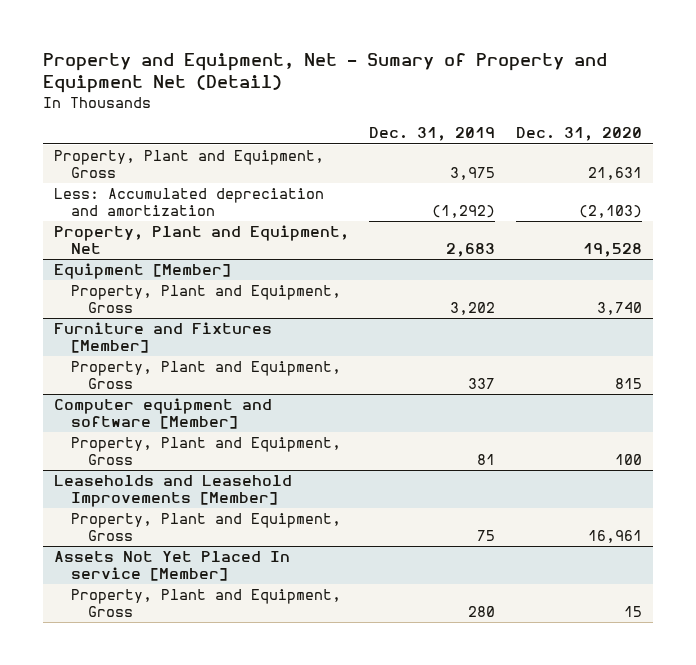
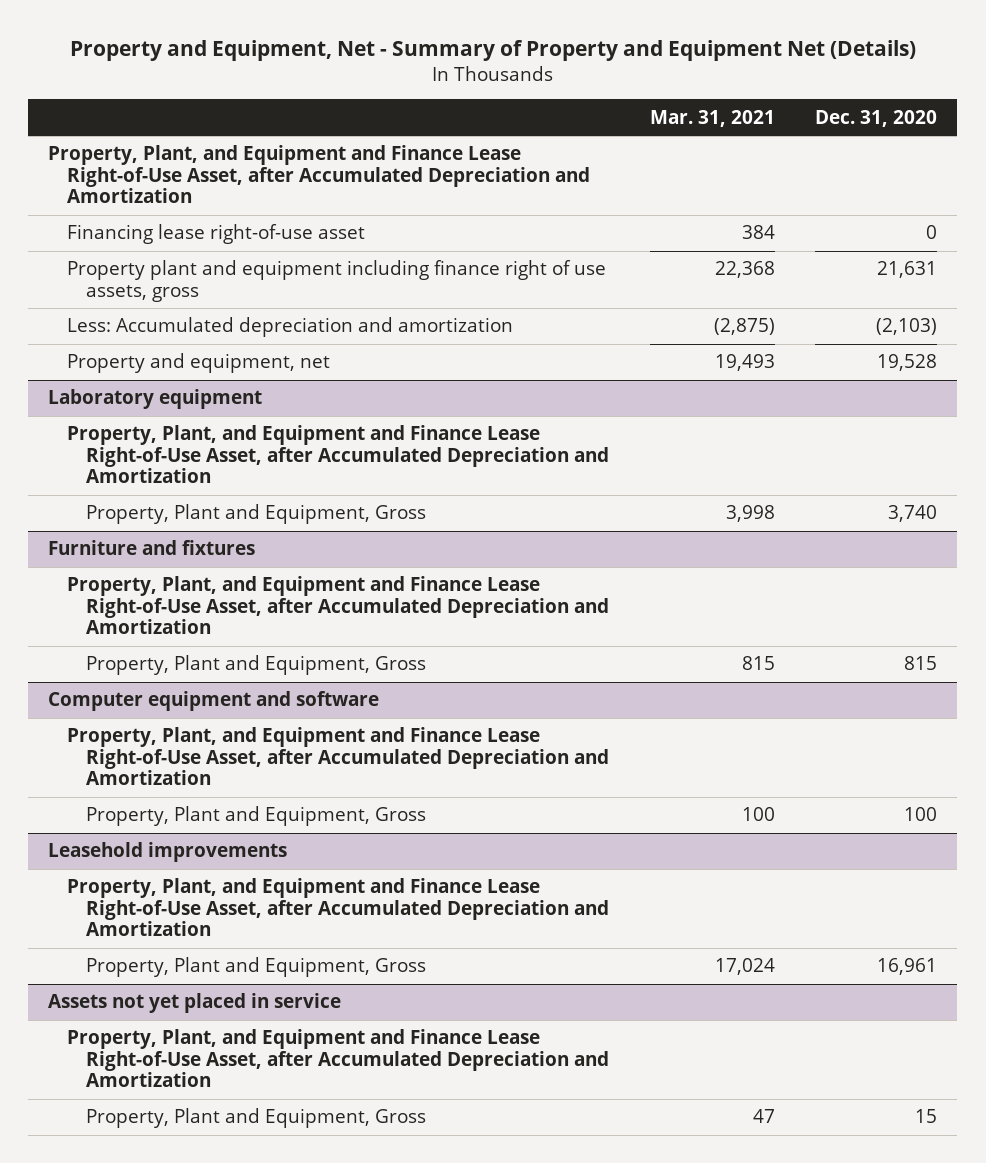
[43,52,608,94] Property and Equipment, Net - Sumary of Property and Equipment Net (Detail) -> [69,40,916,62] Property and Equipment, Net - Summary of Property and Equipment Net (Details)
[369,127,496,142] Dec. 31, 2019 -> none
none -> [649,109,775,127] Mar. 31, 2021
none -> [48,145,591,204] Property, Plant, and Equipment and Finance Lease Right-of-Use Asset, after Accumulated Depreciation and Amortization
none -> [67,224,366,245] Financing lease right-of-use asset
[53,150,324,179] Property, Plant and Equipment, Gross -> [67,260,607,302] Property plant and equipment including finance right of use assets, gross
[53,225,349,255] Property, Plant and Equipment, Net -> [67,353,331,374] Property and equipment, net
[53,263,231,280] Equipment [Member] -> [48,389,263,410] Laboratory equipment
none -> [67,425,610,484] Property, Plant, and Equipment and Finance Lease Right-of-Use Asset, after Accumulated Depreciation and Amortization
[53,322,272,354] Furniture and Fixtures [Member] -> [48,540,256,556] Furniture and fixtures
none -> [67,576,610,635] Property, Plant, and Equipment and Finance Lease Right-of-Use Asset, after Accumulated Depreciation and Amortization
[53,398,272,430] Computer equipment and software [Member] -> [48,691,380,712] Computer equipment and software
none -> [67,727,610,786] Property, Plant, and Equipment and Finance Lease Right-of-Use Asset, after Accumulated Depreciation and Amortization
[53,475,292,508] Leaseholds and Leasehold Improvements [Member] -> [48,842,288,863] Leasehold improvements
none -> [67,878,610,937] Property, Plant, and Equipment and Finance Lease Right-of-Use Asset, after Accumulated Depreciation and Amortization
[53,551,290,582] Assets Not Yet Placed In service [Member] -> [48,993,342,1014] Assets not yet placed in service
none -> [67,1029,610,1088] Property, Plant, and Equipment and Finance Lease Right-of-Use Asset, after Accumulated Depreciation and Amortization

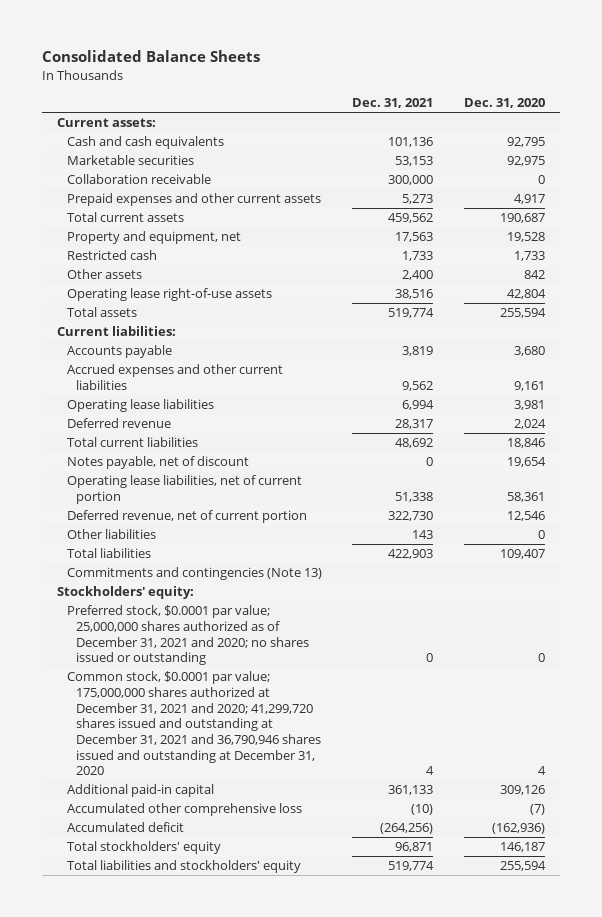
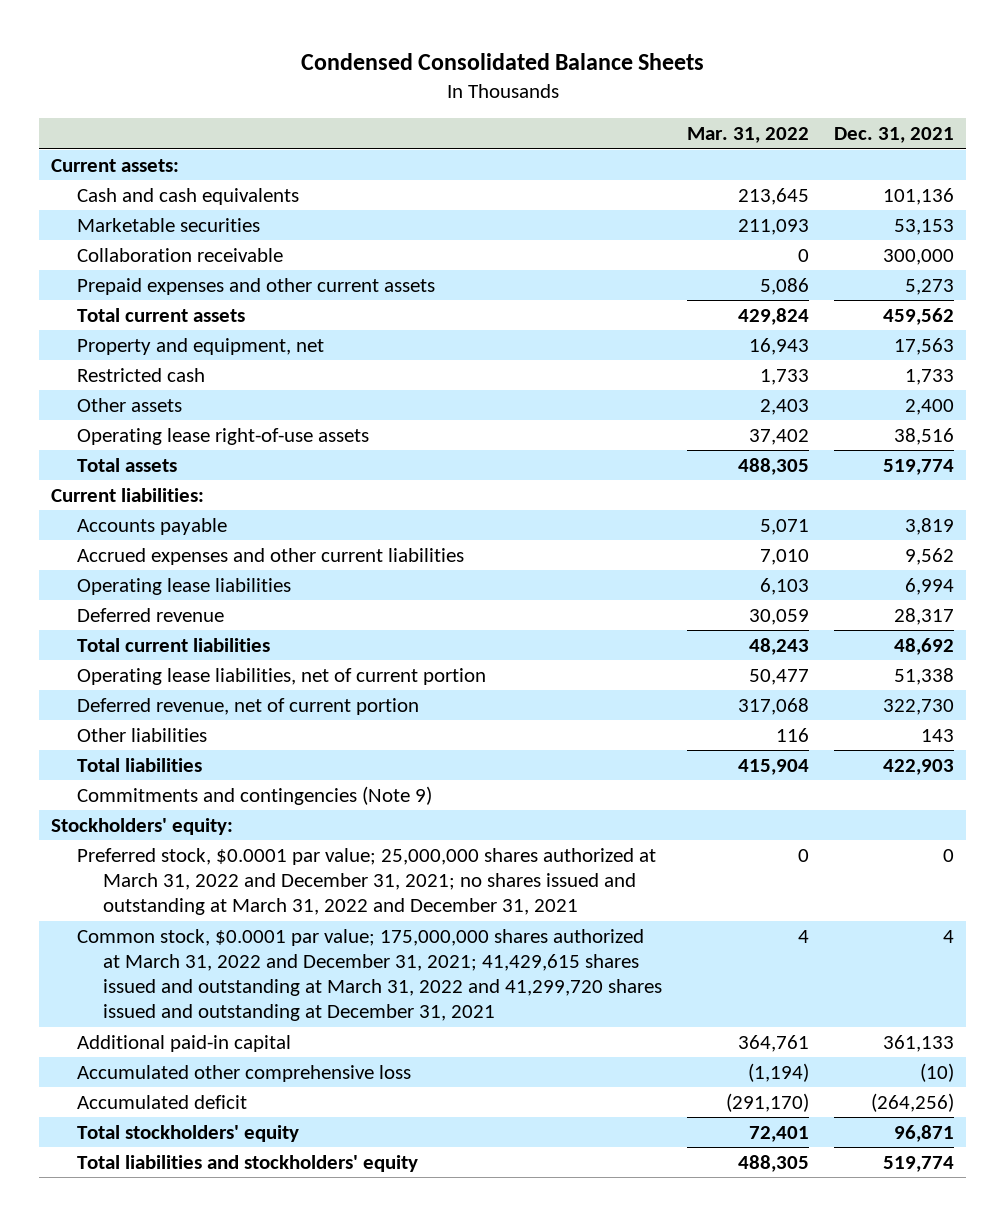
[42,50,261,63] Consolidated Balance Sheets -> [300,53,704,71] Condensed Consolidated Balance Sheets
[463,98,545,109] Dec. 31, 2020 -> none
none -> [686,127,809,144] Mar. 31, 2022
[66,456,249,470] Notes payable, net of discount -> none
[66,567,322,581] Commitments and contingencies (Note 13) -> [77,785,433,805] Commitments and contingencies (Note 9)
[66,605,310,666] Preferred stock, $0.0001 par value; 25,000,000 shares authorized as of December 31, 2021 and 2020; no shares issued or outstanding -> [77,847,657,916] Preferred stock, $0.0001 par value; 25,000,000 shares authorized at March 31, 2022 and December 31, 2021; no shares issued and outstanding at March 31, 2022 and December 31, 2021
[66,671,322,776] Common stock, $0.0001 par value; 175,000,000 shares authorized at December 31, 2021 and 2020; 41,299,720 shares issued and outstanding at December 31, 2021 and 36,790,946 shares issued and outstanding at December 31, 2020 -> [77,928,663,1022] Common stock, $0.0001 par value; 175,000,000 shares authorized at March 31, 2022 and December 31, 2021; 41,429,615 shares issued and outstanding at March 31, 2022 and 41,299,720 shares issued and outstanding at December 31, 2021

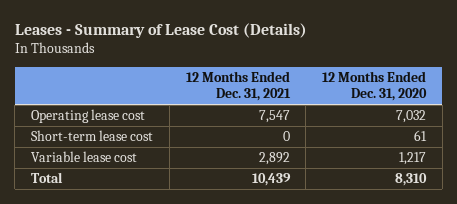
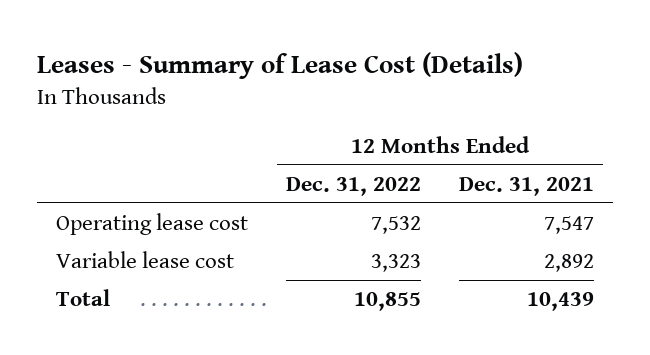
[322,70,428,102] 12 Months Ended Dec. 31, 2020 -> none
none -> [286,177,422,197] Dec. 31, 2022
[31,129,154,141] Short-term lease cost -> none

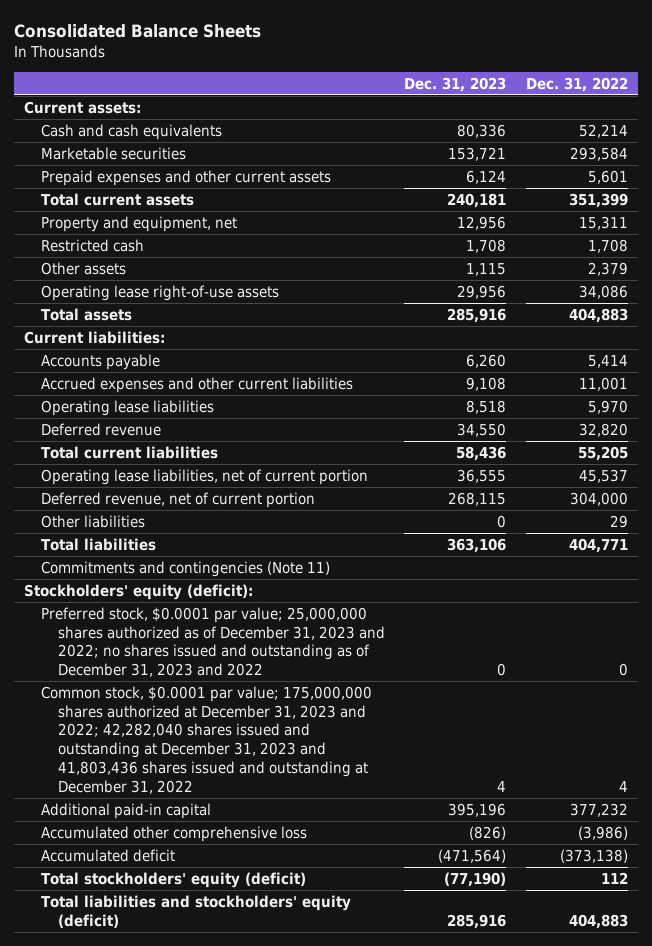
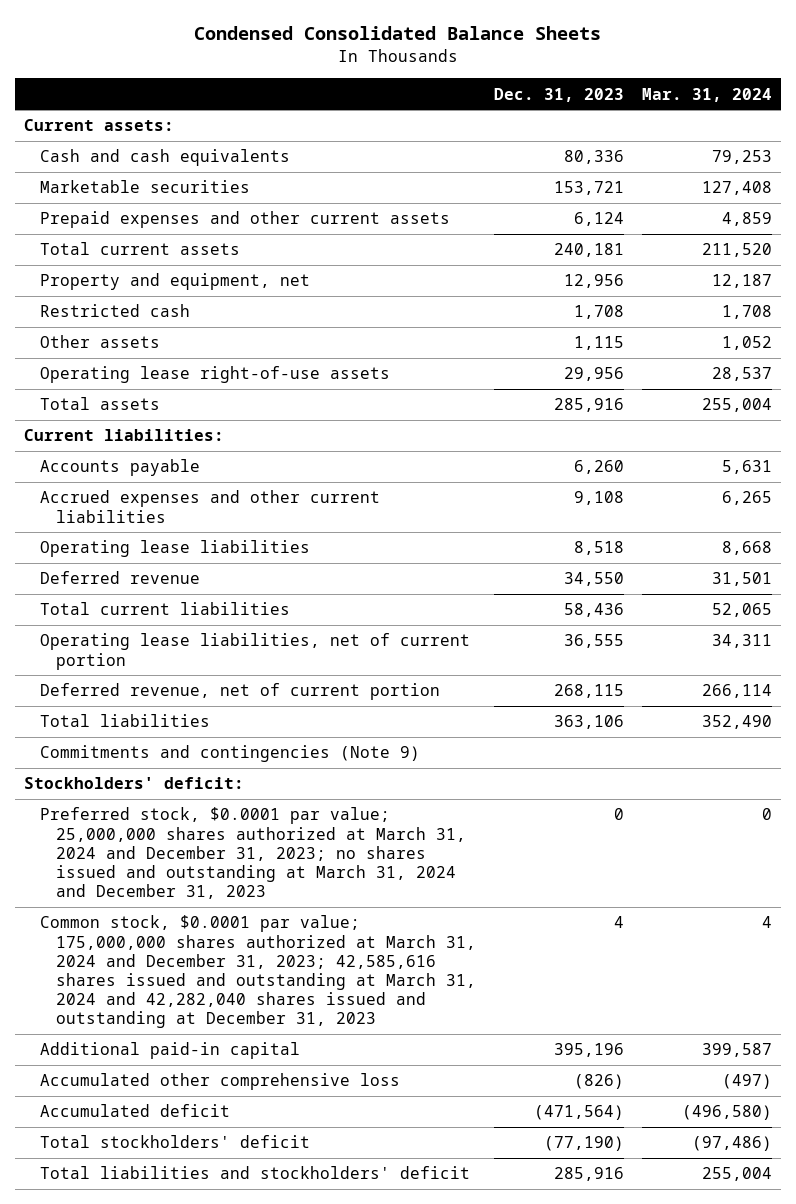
[14,24,262,39] Consolidated Balance Sheets -> [193,26,601,41] Condensed Consolidated Balance Sheets
[526,76,629,92] Dec. 31, 2022 -> none
none -> [641,87,772,102] Mar. 31, 2024
[40,514,145,528] Other liabilities -> none
[40,560,330,577] Commitments and contingencies (Note 11) -> [40,745,421,763] Commitments and contingencies (Note 9)
[24,583,254,600] Stockholders' equity (deficit): -> [24,777,245,790] Stockholders' deficit:
[40,606,385,678] Preferred stock, $0.0001 par value; 25,000,000 shares authorized as of December 31, 2023 and 2022; no shares issued and outstanding as of December 31, 2023 and 2022 -> [40,807,467,900] Preferred stock, $0.0001 par value; 25,000,000 shares authorized at March 31, 2024 and December 31, 2023; no shares issued and outstanding at March 31, 2024 and December 31, 2023
[40,685,372,794] Common stock, $0.0001 par value; 175,000,000 shares authorized at December 31, 2023 and 2022; 42,282,040 shares issued and outstanding at December 31, 2023 and 41,803,436 shares issued and outstanding at December 31, 2022 -> [40,915,477,1029] Common stock, $0.0001 par value; 175,000,000 shares authorized at March 31, 2024 and December 31, 2023; 42,585,616 shares issued and outstanding at March 31, 2024 and 42,282,040 shares issued and outstanding at December 31, 2023
[40,871,306,888] Total stockholders' equity (deficit) -> [40,1135,311,1149] Total stockholders' deficit
[40,894,351,928] Total liabilities and stockholders' equity (deficit) -> [40,1166,471,1180] Total liabilities and stockholders' deficit

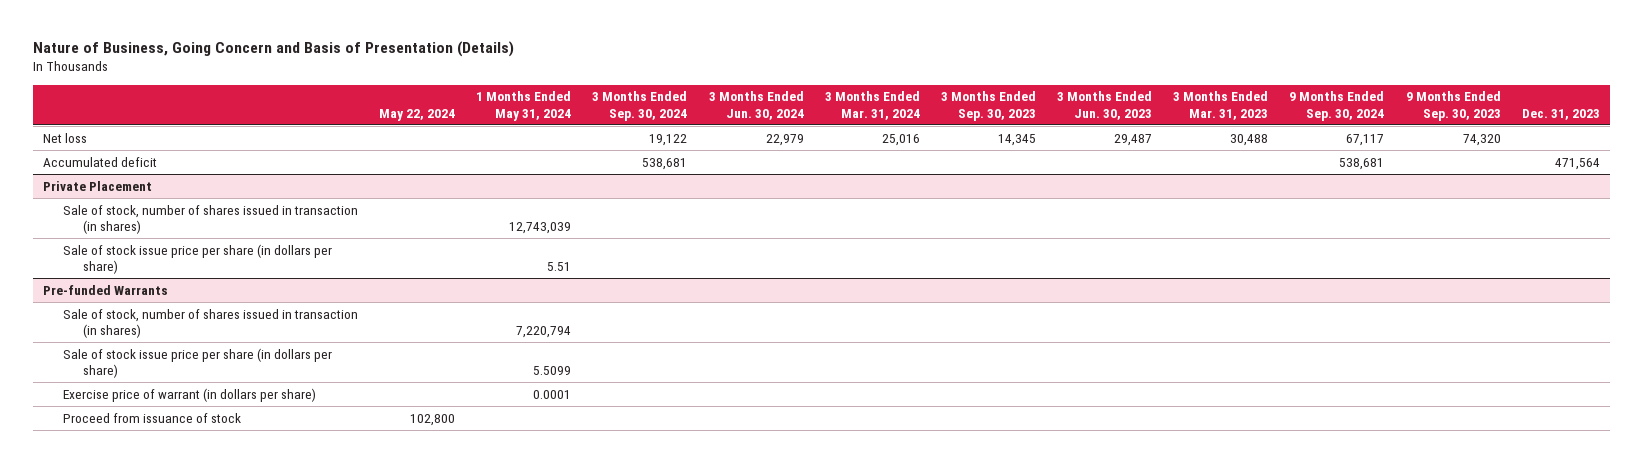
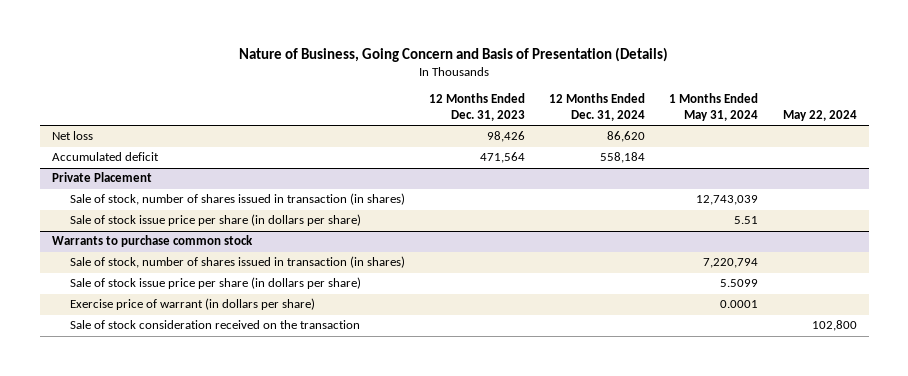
[592,91,688,121] 3 Months Ended Sep. 30, 2024 -> none
[708,91,804,120] 3 Months Ended Jun. 30, 2024 -> none
[824,91,920,120] 3 Months Ended Mar. 31, 2024 -> none
[940,91,1036,121] 3 Months Ended Sep. 30, 2023 -> none
[1057,91,1153,120] 3 Months Ended Jun. 30, 2023 -> none
[1173,91,1269,120] 3 Months Ended Mar. 31, 2023 -> none
[1289,91,1385,121] 9 Months Ended Sep. 30, 2024 -> none
[1405,91,1501,121] 9 Months Ended Sep. 30, 2023 -> none
[1521,108,1600,120] Dec. 31, 2023 -> none
none -> [429,93,526,122] 12 Months Ended Dec. 31, 2023
none -> [549,93,646,122] 12 Months Ended Dec. 31, 2024
[43,284,169,295] Pre-funded Warrants -> [51,235,253,248] Warrants to purchase common stock
[62,412,241,423] Proceed from issuance of stock -> [69,320,360,330] Sale of stock consideration received on the transaction

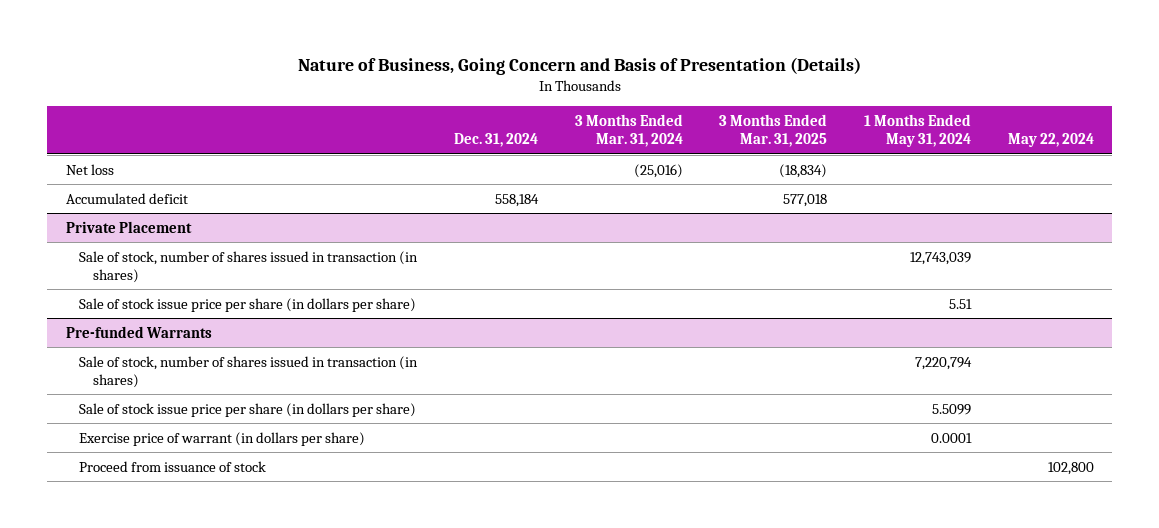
[429,93,526,122] 12 Months Ended Dec. 31, 2023 -> none
[549,93,646,122] 12 Months Ended Dec. 31, 2024 -> none
none -> [453,133,538,148] Dec. 31, 2024
none -> [574,113,683,148] 3 Months Ended Mar. 31, 2024
none -> [719,113,828,148] 3 Months Ended Mar. 31, 2025
[51,235,253,248] Warrants to purchase common stock -> [65,325,212,338] Pre-funded Warrants
[69,320,360,330] Sale of stock consideration received on the transaction -> [79,460,267,472] Proceed from issuance of stock

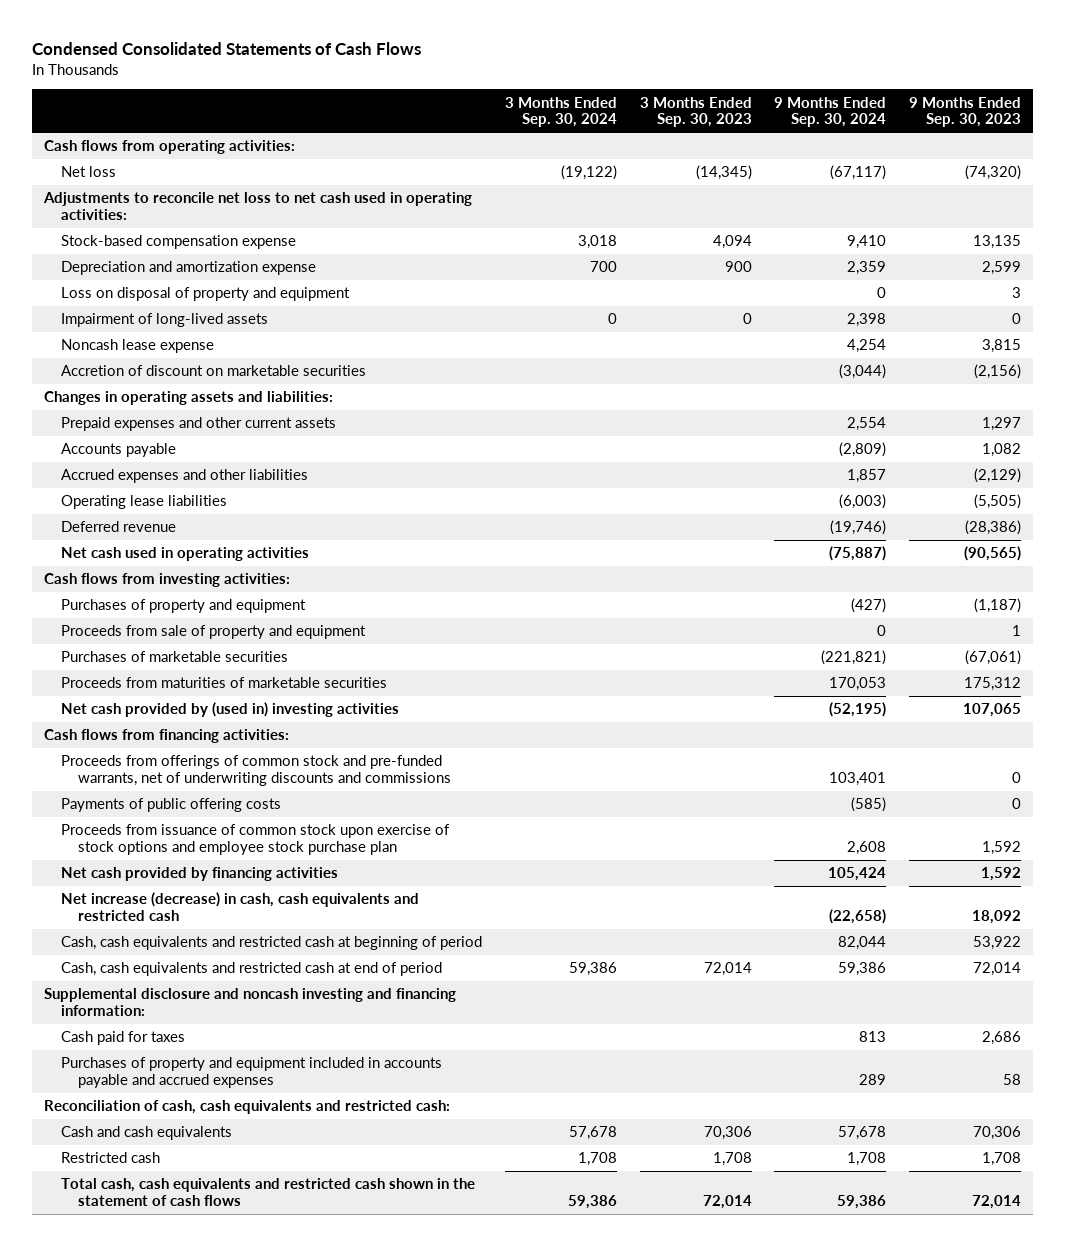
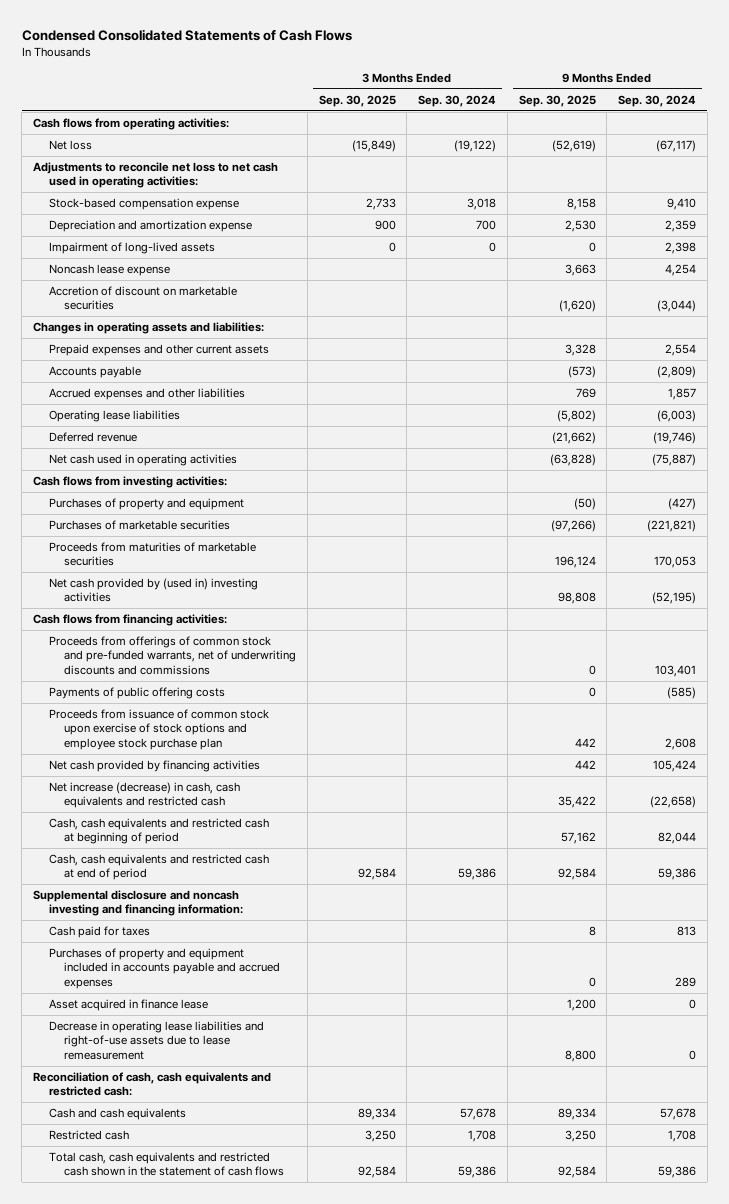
[639,96,752,128] 3 Months Ended Sep. 30, 2023 -> none
[909,96,1022,128] 9 Months Ended Sep. 30, 2023 -> none
none -> [318,94,396,107] Sep. 30, 2025
none -> [518,94,596,107] Sep. 30, 2025
[60,287,350,302] Loss on disposal of property and equipment -> none
[60,625,366,640] Proceeds from sale of property and equipment -> none
none -> [48,998,208,1011] Asset acquired in finance lease
none -> [48,1020,264,1060] Decrease in operating lease liabilities and right-of-use assets due to lease remeasurement

